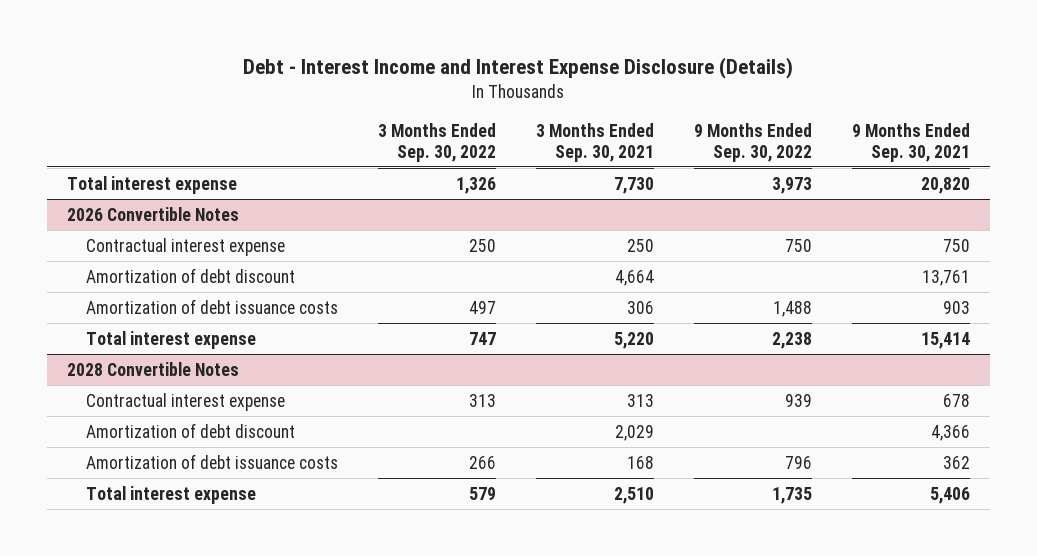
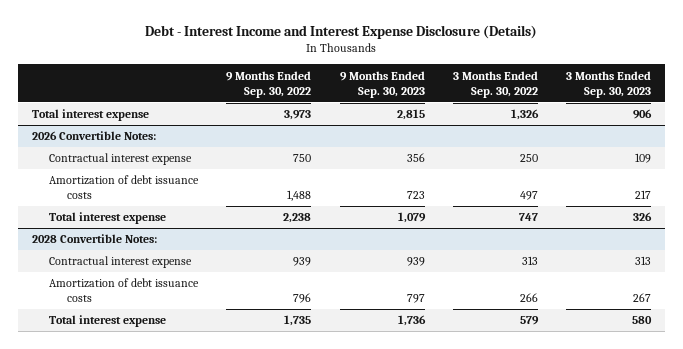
[536,123,655,162] 3 Months Ended Sep. 30, 2021 -> none
[851,123,970,162] 9 Months Ended Sep. 30, 2021 -> none
none -> [339,70,425,98] 9 Months Ended Sep. 30, 2023
none -> [566,70,652,98] 3 Months Ended Sep. 30, 2023
[66,206,239,221] 2026 Convertible Notes -> [31,131,156,141] 2026 Convertible Notes:
[86,267,296,283] Amortization of debt discount -> none
[66,361,239,376] 2028 Convertible Notes -> [31,234,157,244] 2028 Convertible Notes:
[86,422,296,438] Amortization of debt discount -> none

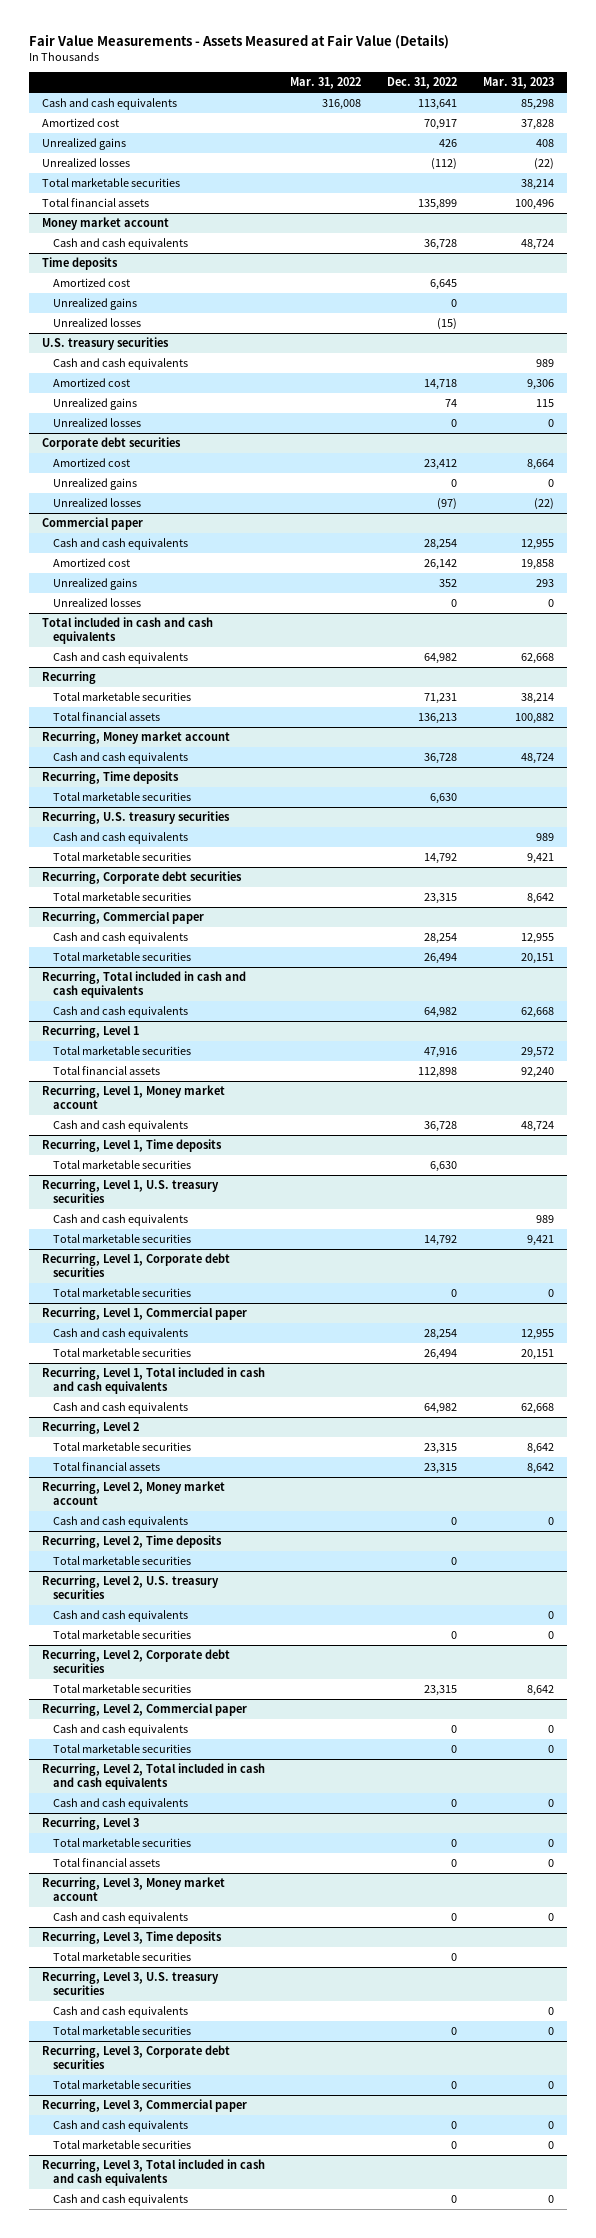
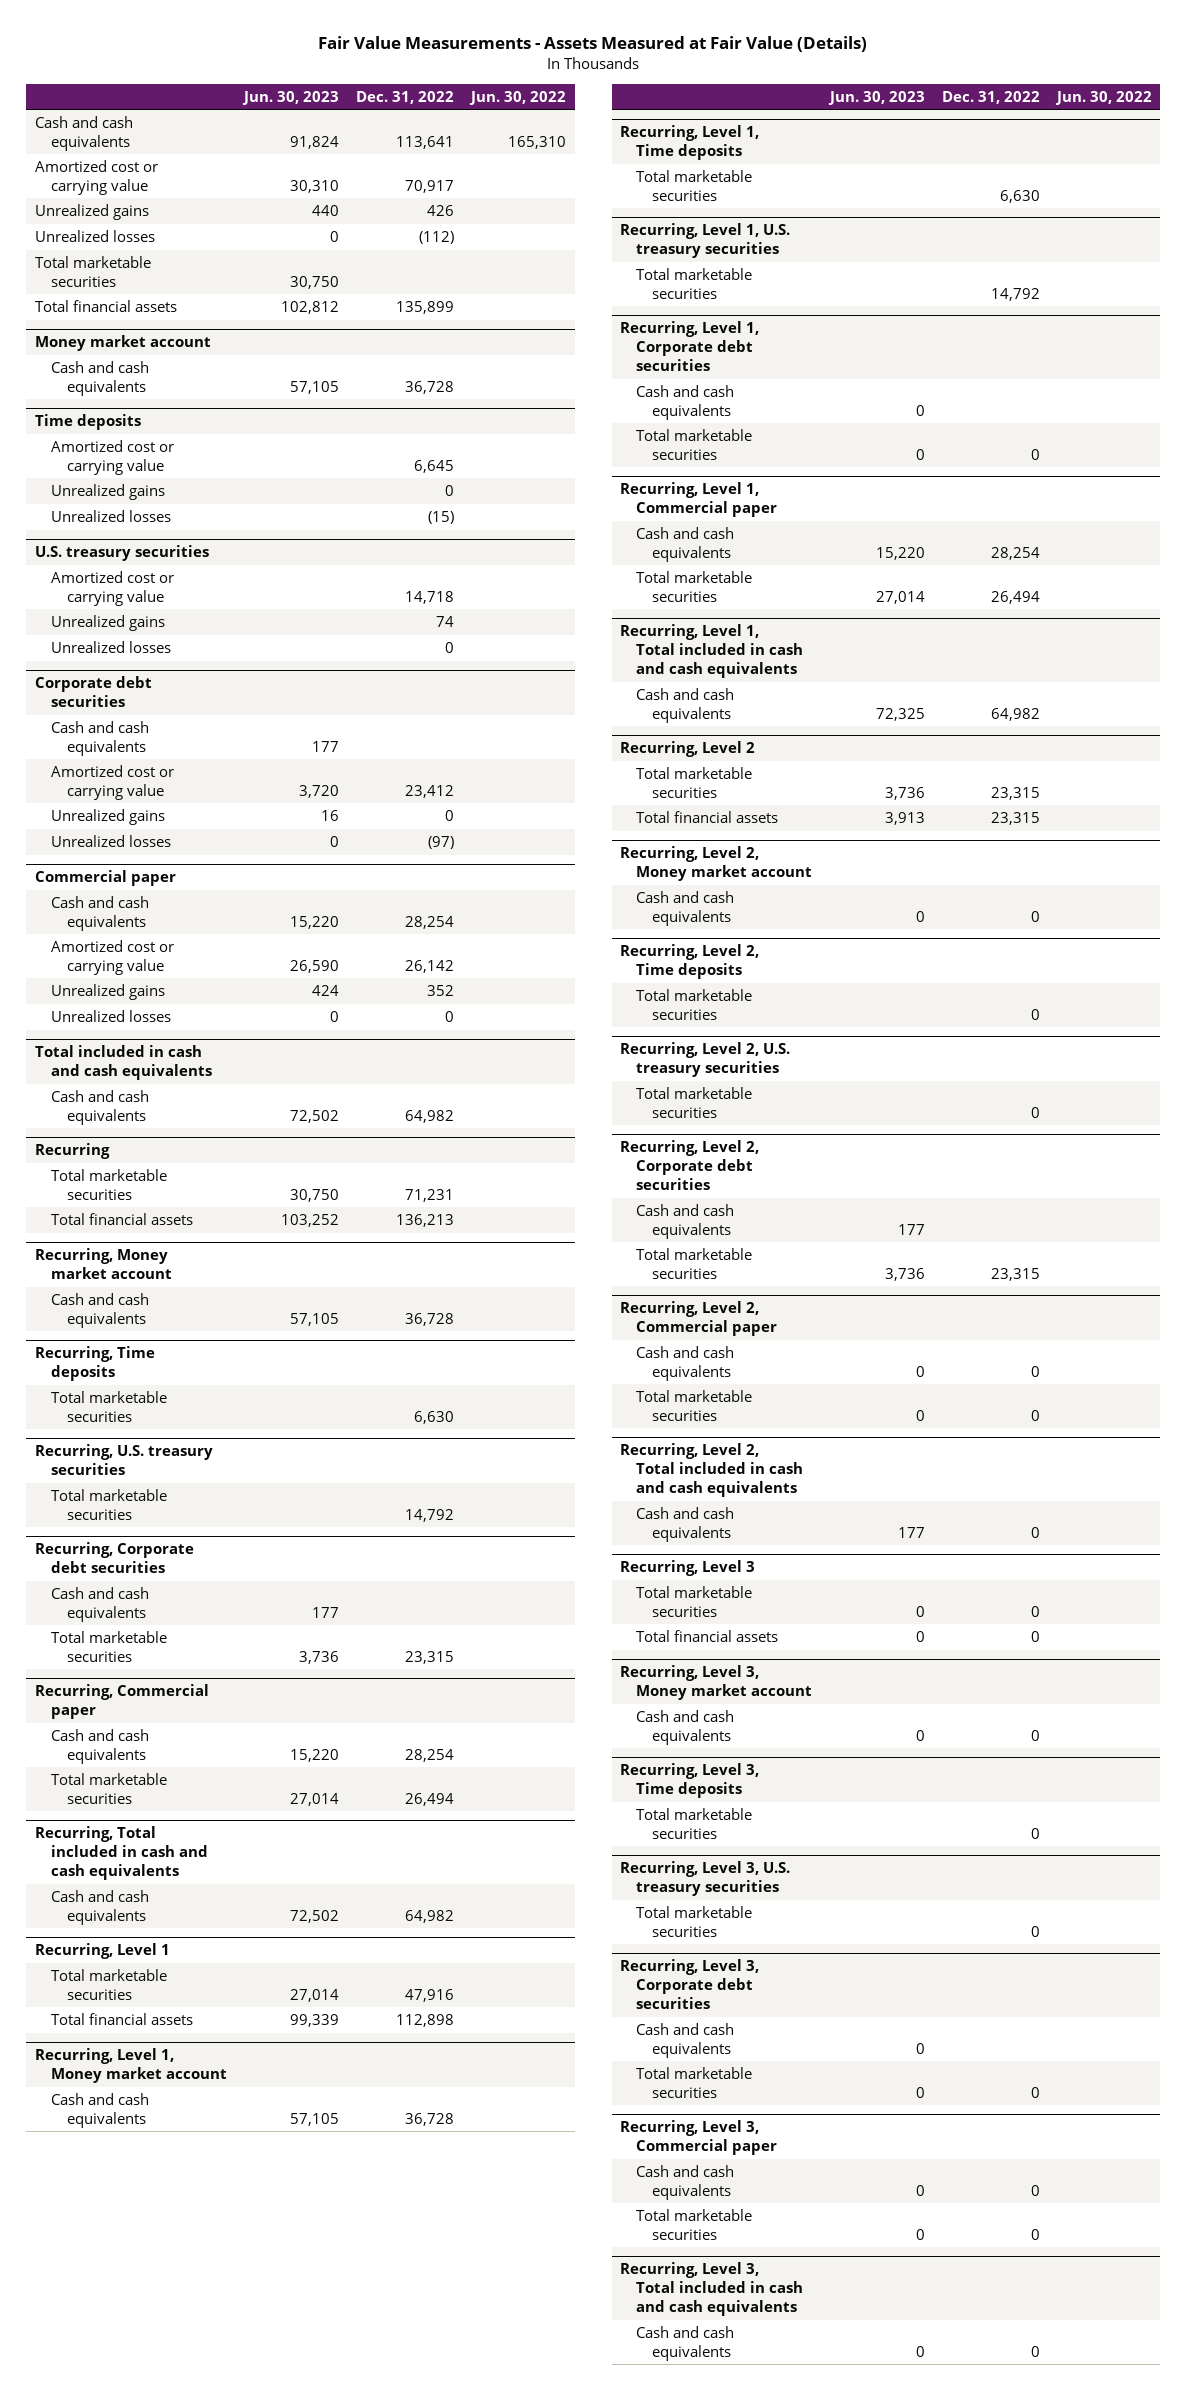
[290,77,362,90] Mar. 31, 2022 -> none
[482,77,554,90] Mar. 31, 2023 -> none
none -> [241,90,339,105] Jun. 30, 2023
none -> [469,90,567,105] Jun. 30, 2022
[41,118,119,128] Amortized cost -> [34,160,158,195] Amortized cost or carrying value
[52,278,130,288] Amortized cost -> [50,440,174,475] Amortized cost or carrying value
[52,358,188,371] Cash and cash equivalents -> none
[52,378,130,388] Amortized cost -> [50,571,174,606] Amortized cost or carrying value
none -> [50,721,149,756] Cash and cash equivalents
[52,458,130,468] Amortized cost -> [50,765,174,800] Amortized cost or carrying value
[52,558,130,568] Amortized cost -> [50,940,174,975] Amortized cost or carrying value
[52,832,188,845] Cash and cash equivalents -> none
none -> [50,1587,149,1622] Cash and cash equivalents
[52,1214,188,1227] Cash and cash equivalents -> none
none -> [636,385,735,420] Cash and cash equivalents
[52,1610,188,1623] Cash and cash equivalents -> none
none -> [636,1204,735,1239] Cash and cash equivalents
[52,2006,188,2019] Cash and cash equivalents -> none
none -> [636,2023,735,2058] Cash and cash equivalents

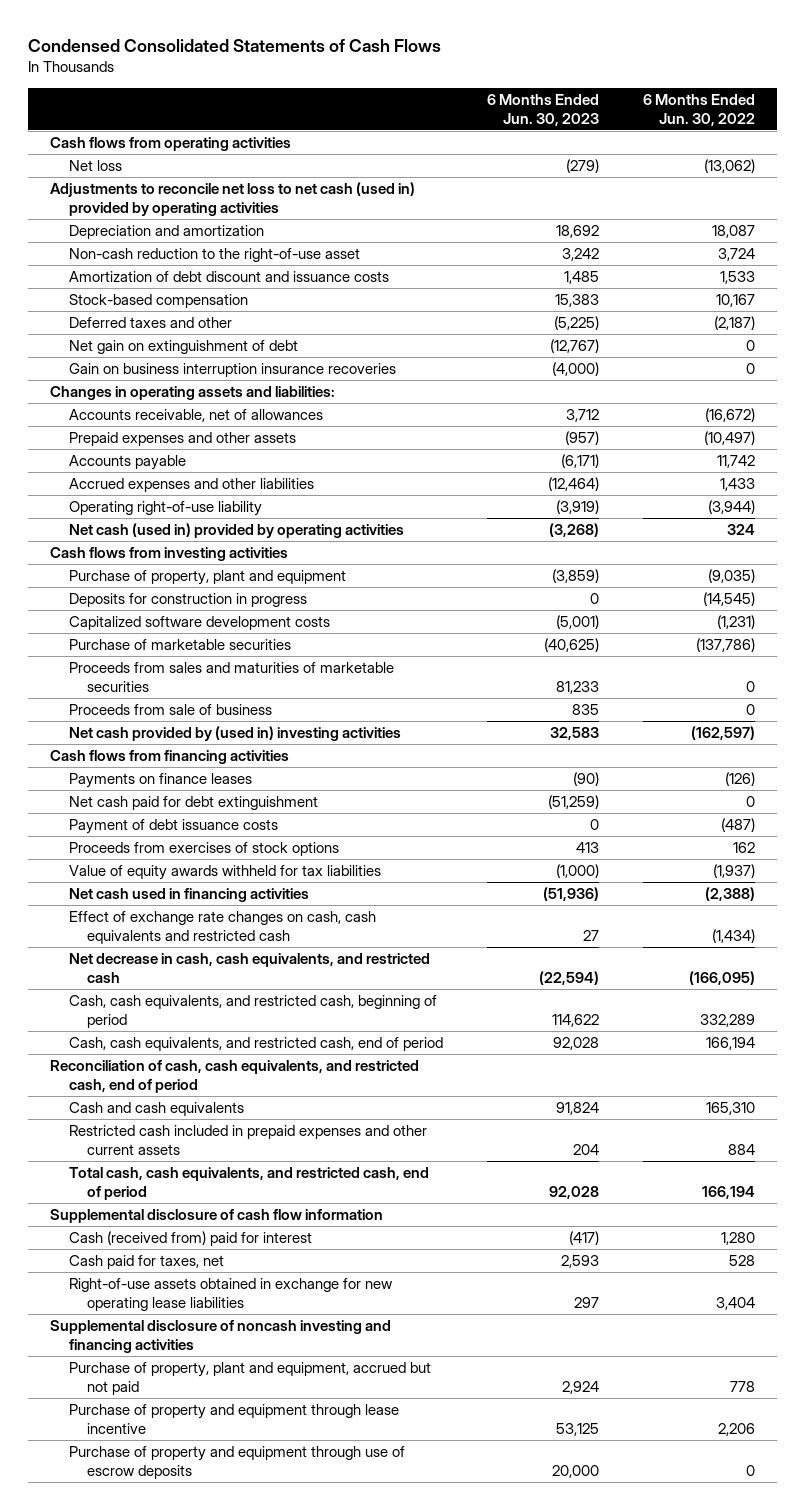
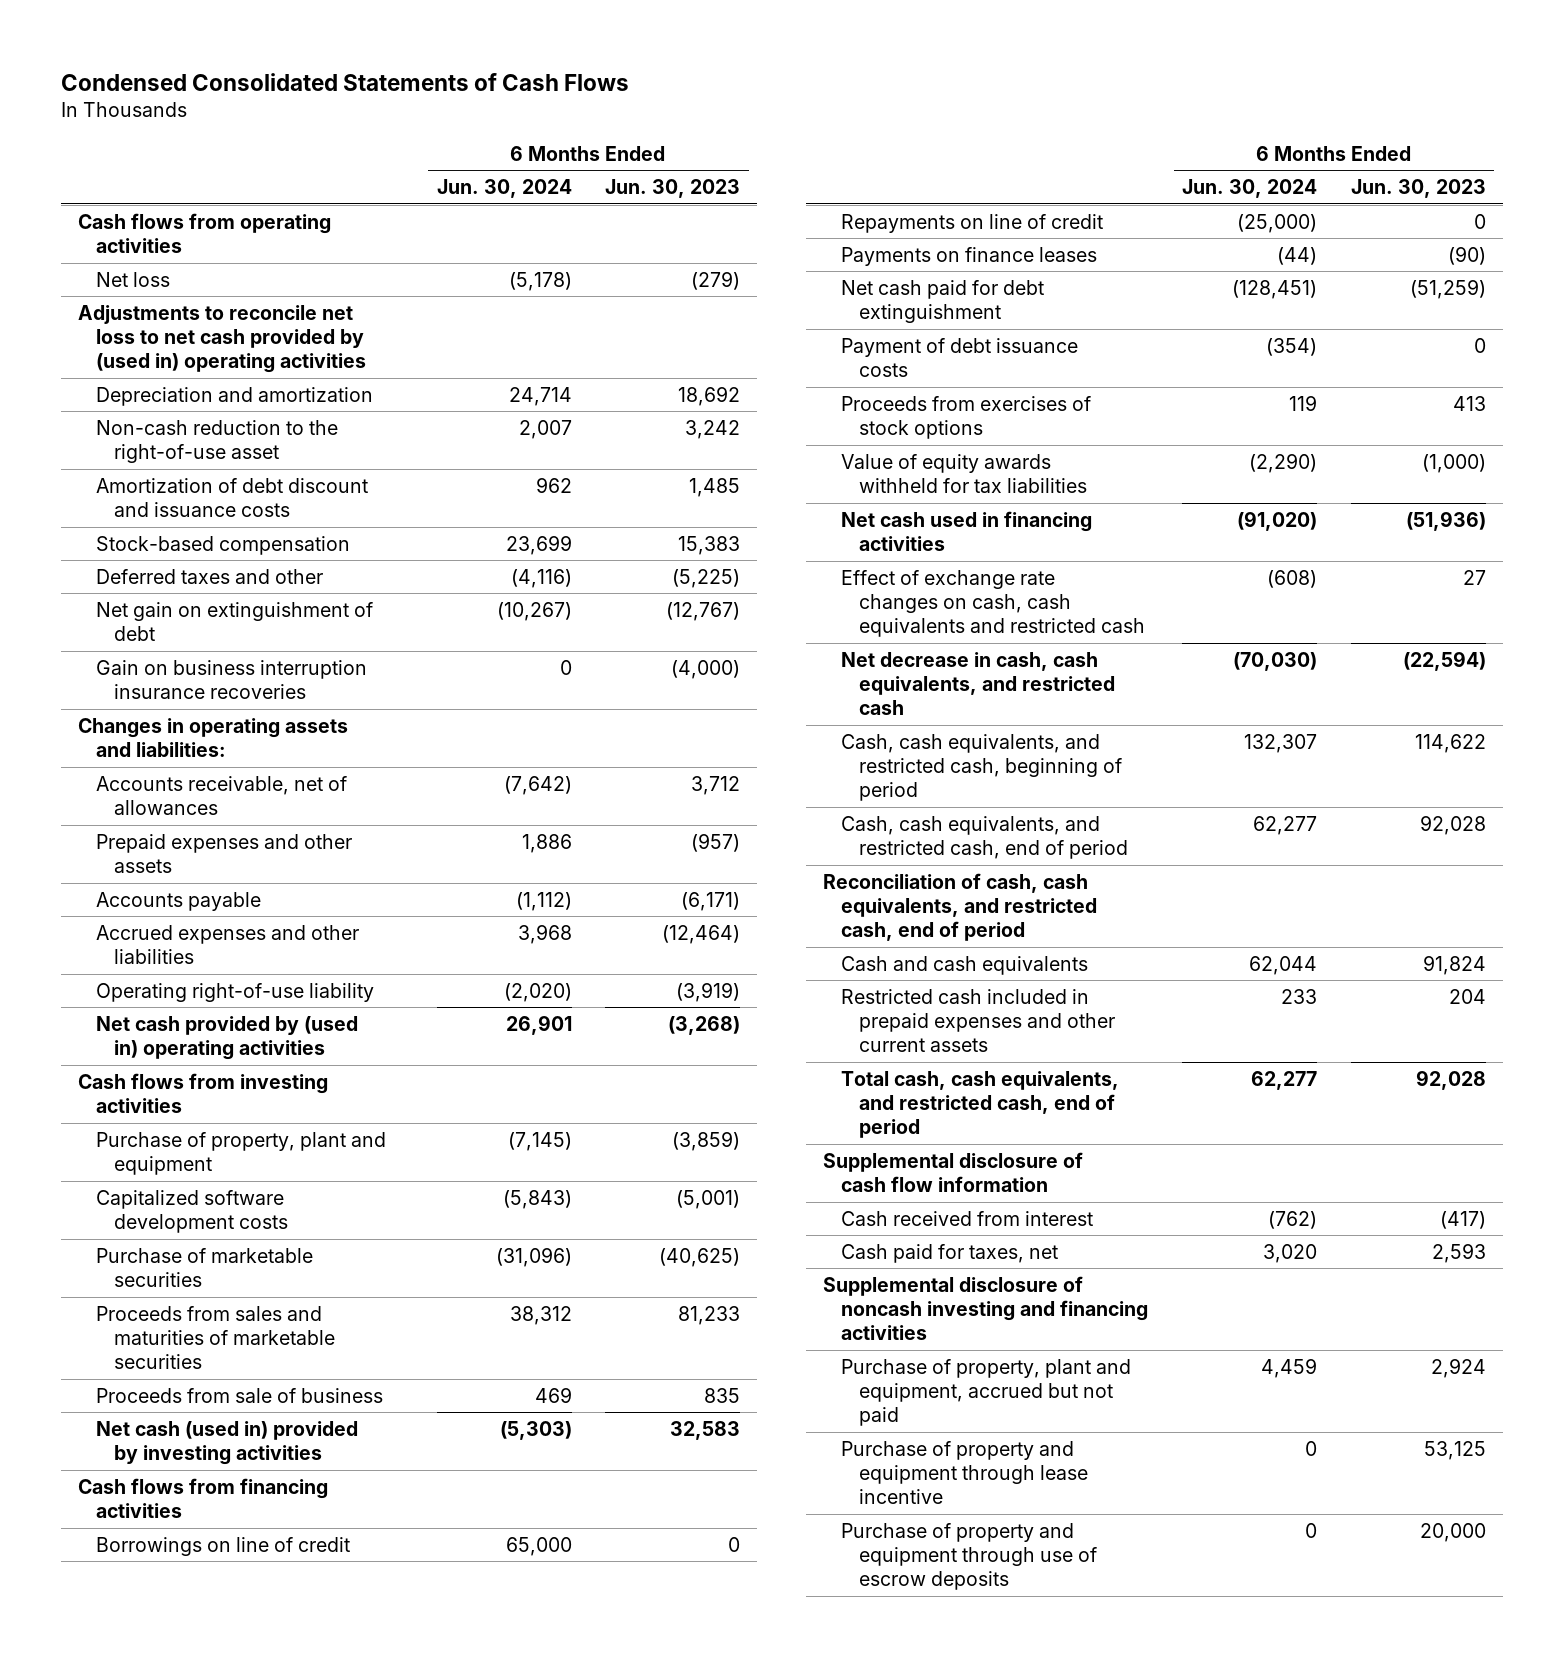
[642,93,755,126] 6 Months Ended Jun. 30, 2022 -> none
none -> [436,178,572,198] Jun. 30, 2024
[50,182,416,217] Adjustments to reconcile net loss to net cash (used in) provided by operating activities -> [77,304,366,374] Adjustments to reconcile net loss to net cash provided by (used in) operating activities
[68,523,404,539] Net cash (used in) provided by operating activities -> [95,1015,358,1061] Net cash provided by (used in) operating activities
[68,593,307,608] Deposits for construction in progress -> none
[68,726,401,742] Net cash provided by (used in) investing activities -> [95,1420,358,1466] Net cash (used in) provided by investing activities
none -> [95,1536,350,1556] Borrowings on line of credit
none -> [841,213,1104,233] Repayments on line of credit
[68,1231,312,1247] Cash (received from) paid for interest -> [841,1210,1094,1226] Cash received from interest
[68,1278,393,1312] Right-of-use assets obtained in exchange for new operating lease liabilities -> none

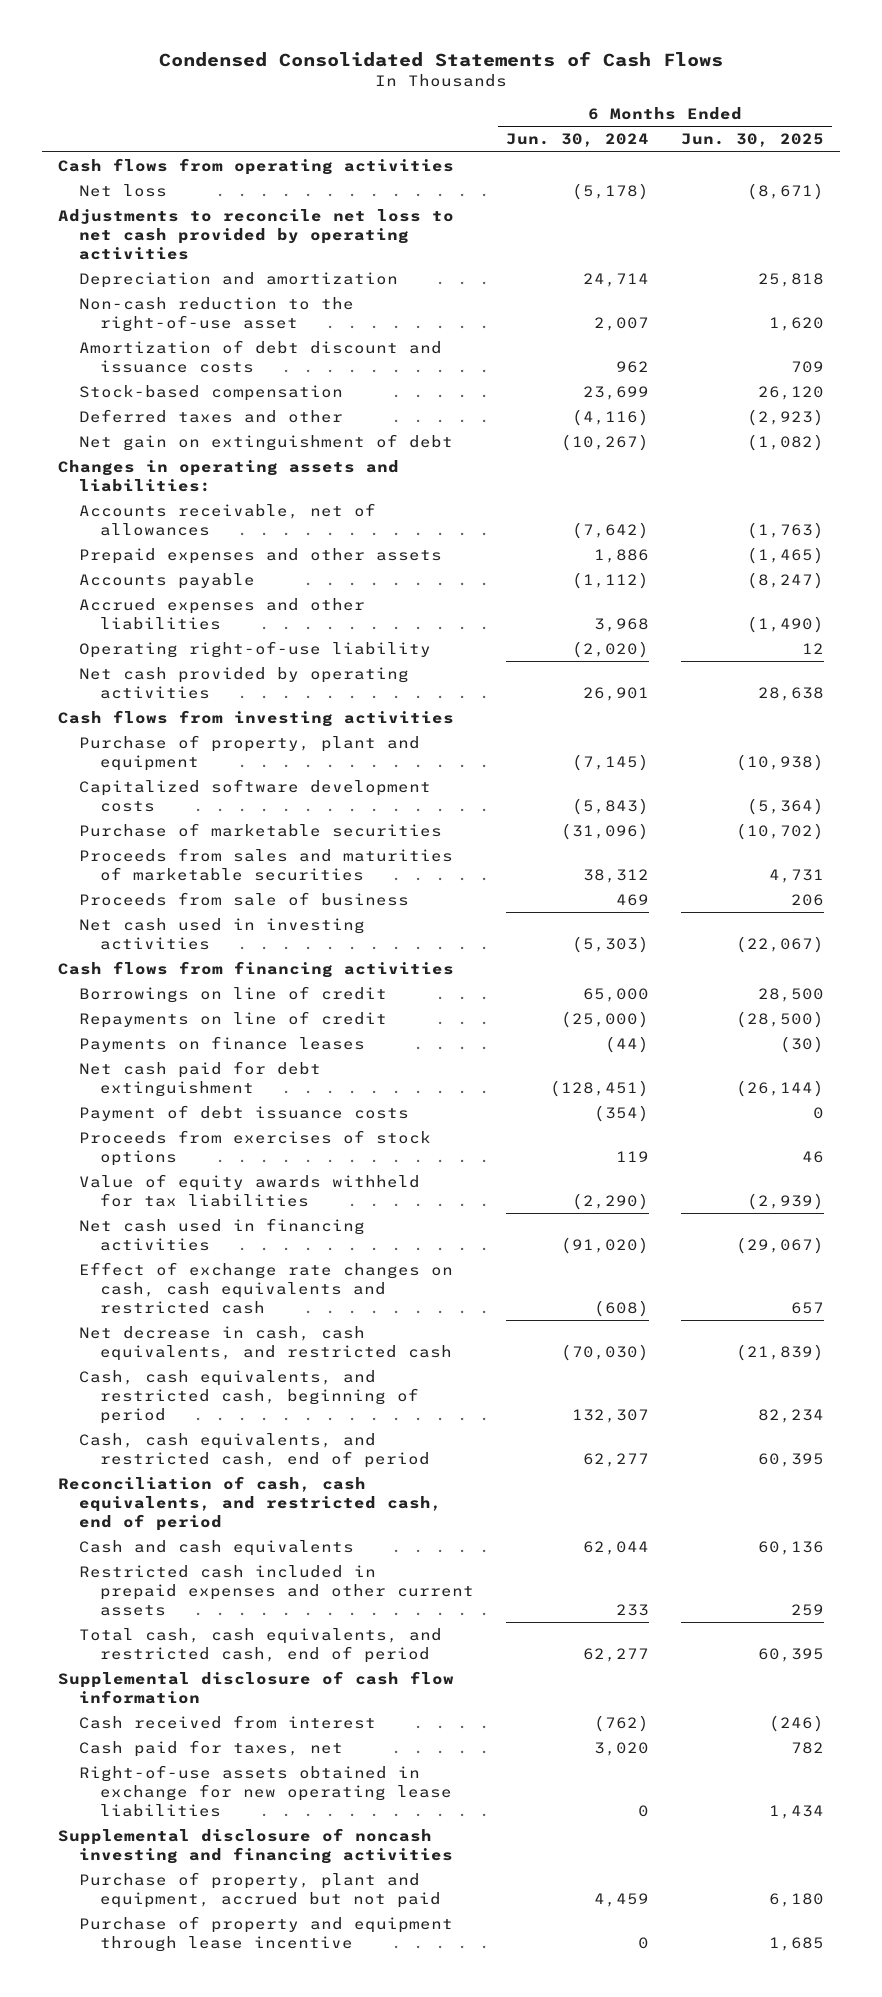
[605,178,741,198] Jun. 30, 2023 -> none
none -> [680,133,824,148] Jun. 30, 2025
[77,304,366,374] Adjustments to reconcile net loss to net cash provided by (used in) operating activities -> [58,208,455,260] Adjustments to reconcile net loss to net cash provided by operating activities
[95,659,367,700] Gain on business interruption insurance recoveries -> none
[95,1015,358,1061] Net cash provided by (used in) operating activities -> [78,666,409,699] Net cash provided by operating activities
[95,1420,358,1466] Net cash (used in) provided by investing activities -> [78,917,365,950] Net cash used in investing activities
none -> [78,1764,452,1817] Right-of-use assets obtained in exchange for new operating lease liabilities
[841,1522,1098,1591] Purchase of property and equipment through use of escrow deposits -> none

